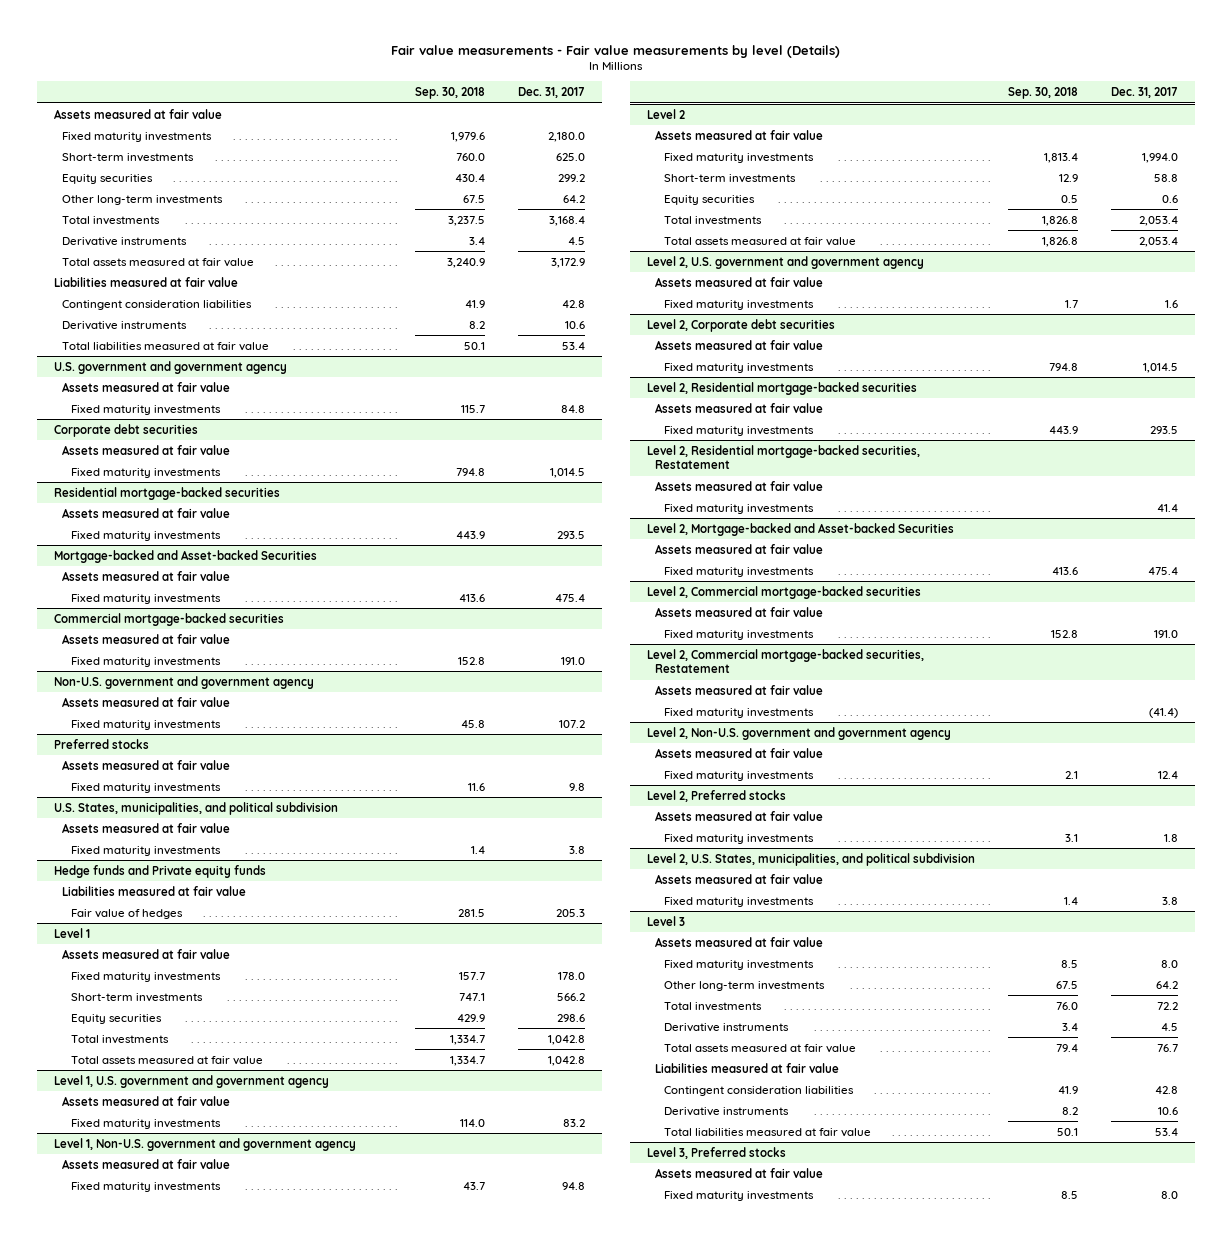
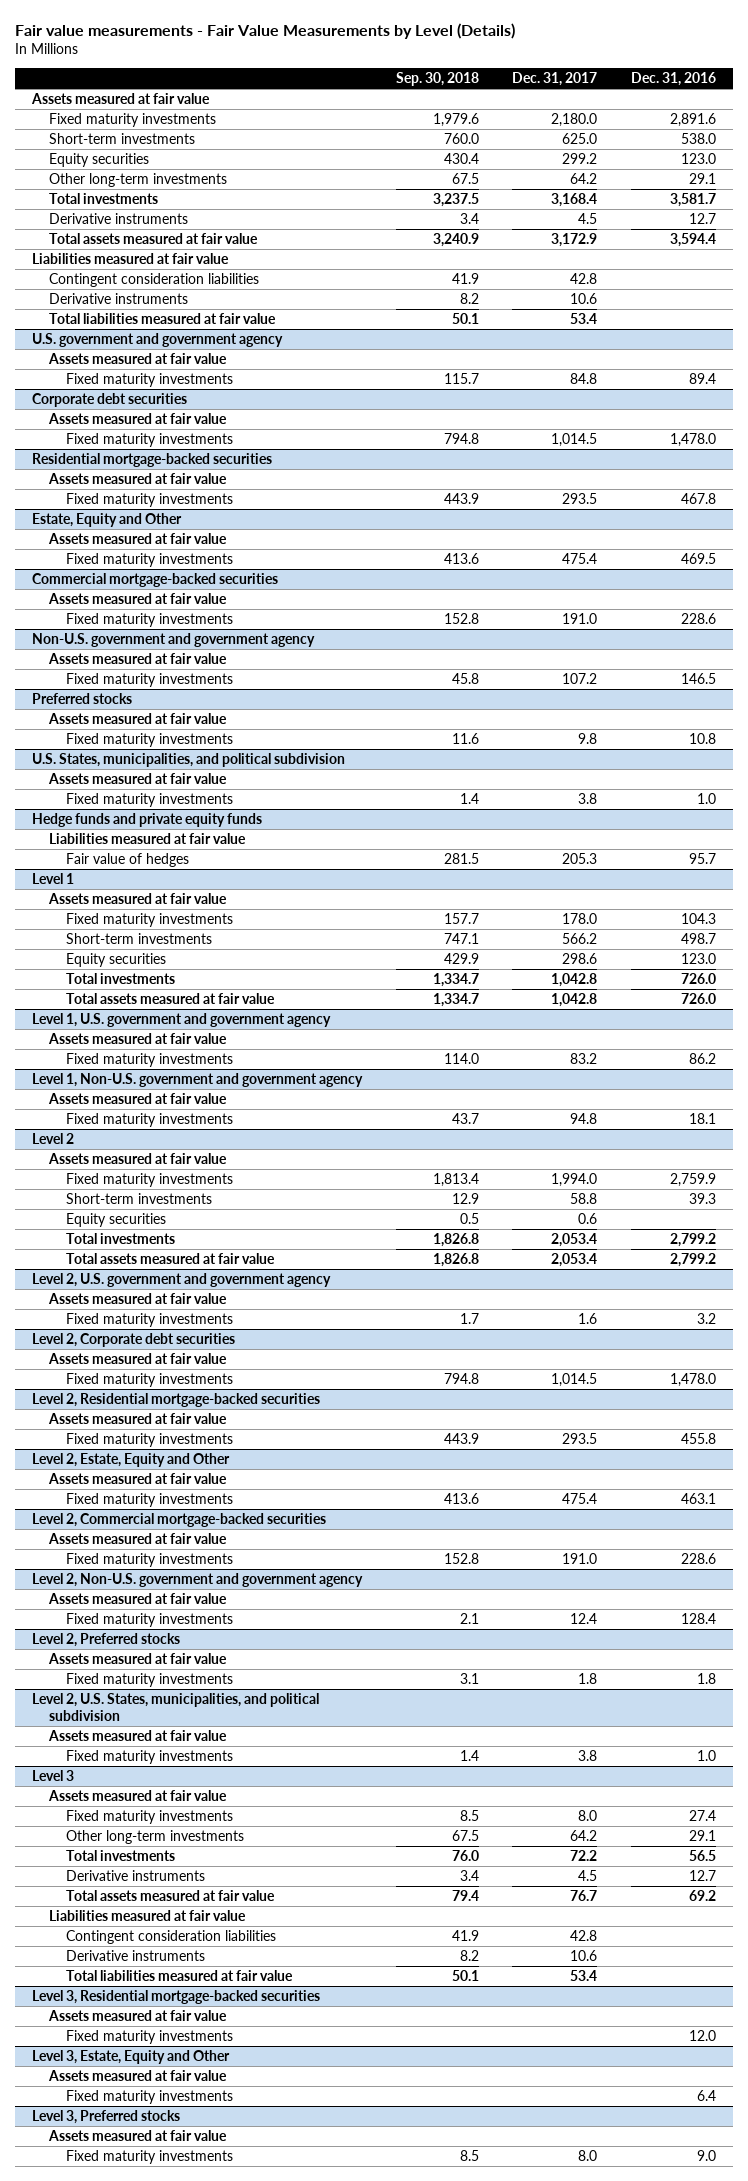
[391,44,841,58] Fair value measurements - Fair value measurements by level (Details) -> [15,23,516,40] Fair value measurements - Fair Value Measurements by Level (Details)
none -> [631,71,717,86] Dec. 31, 2016
[53,549,317,563] Mortgage-backed and Asset-backed Securities -> [31,512,182,527] Estate, Equity and Other
[53,864,266,878] Hedge funds and Private equity funds -> [31,812,262,827] Hedge funds and private equity funds
[646,444,920,470] Level 2, Residential mortgage-backed securities, Restatement -> none
[655,480,824,491] Assets measured at fair value -> none
[663,503,814,514] Fixed maturity investments -> none
[646,522,954,536] Level 2, Mortgage-backed and Asset-backed Securities -> none
none -> [31,1452,230,1467] Level 2, Estate, Equity and Other
[646,648,924,674] Level 2, Commercial mortgage-backed securities, Restatement -> none
[655,684,824,695] Assets measured at fair value -> none
[663,707,814,718] Fixed maturity investments -> none
none -> [31,1989,320,2004] Level 3, Residential mortgage-backed securities
none -> [48,2009,228,2021] Assets measured at fair value
none -> [66,2029,234,2044] Fixed maturity investments
none -> [31,2049,230,2064] Level 3, Estate, Equity and Other
none -> [48,2069,228,2081] Assets measured at fair value
none -> [66,2089,234,2104] Fixed maturity investments

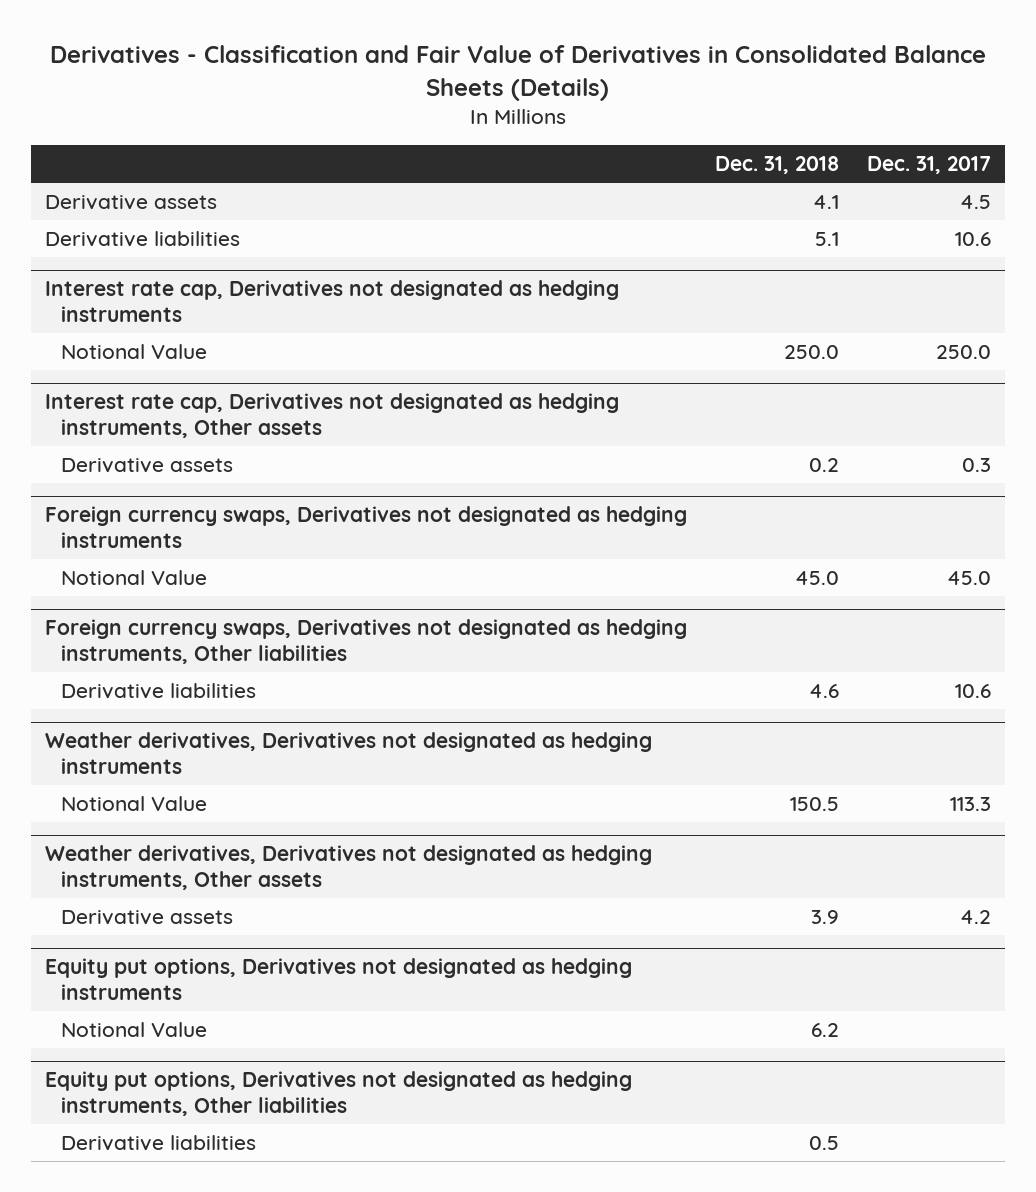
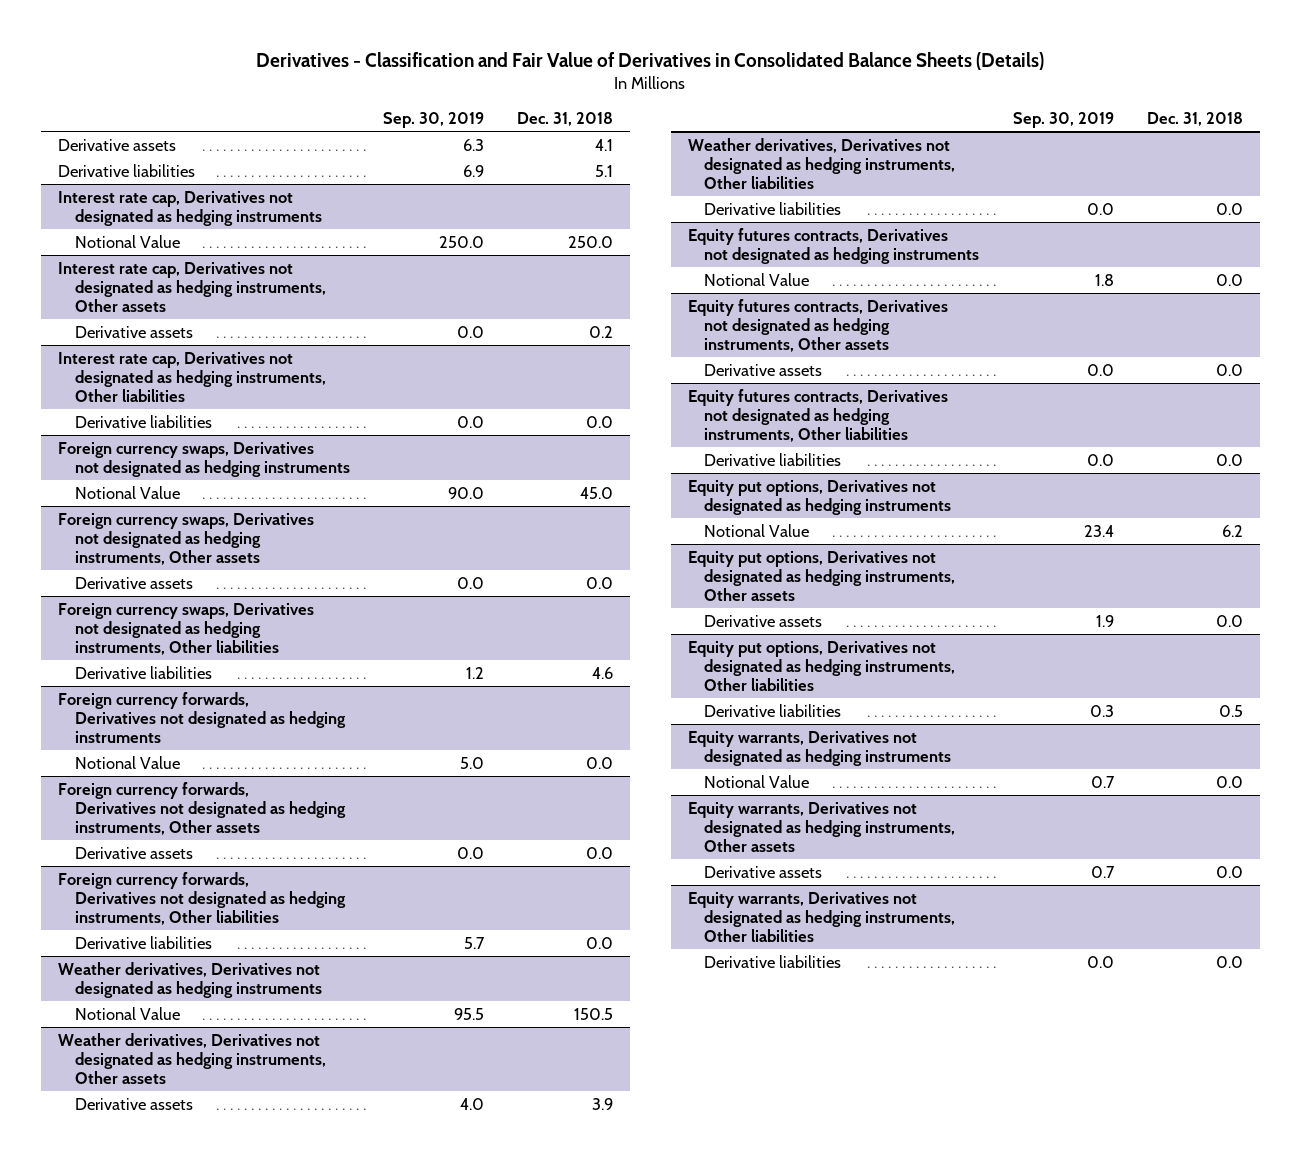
[867,156,992,175] Dec. 31, 2017 -> none
none -> [382,112,484,129] Sep. 30, 2019
none -> [57,351,326,403] Interest rate cap, Derivatives not designated as hedging instruments, Other liabilities
none -> [74,414,212,428] Derivative liabilities
none -> [57,512,314,566] Foreign currency swaps, Derivatives not designated as hedging instruments, Other assets
none -> [74,576,193,589] Derivative assets
none -> [57,691,346,744] Foreign currency forwards, Derivatives not designated as hedging instruments
none -> [74,755,180,769] Notional Value
none -> [57,781,346,836] Foreign currency forwards, Derivatives not designated as hedging instruments, Other assets
none -> [74,846,193,859] Derivative assets
none -> [57,871,346,926] Foreign currency forwards, Derivatives not designated as hedging instruments, Other liabilities
none -> [74,935,212,949] Derivative liabilities
none -> [687,137,956,190] Weather derivatives, Derivatives not designated as hedging instruments, Other liabilities
none -> [704,201,842,215] Derivative liabilities
none -> [687,227,980,264] Equity futures contracts, Derivatives not designated as hedging instruments
none -> [704,272,810,286] Notional Value
none -> [687,298,948,353] Equity futures contracts, Derivatives not designated as hedging instruments, Other assets
none -> [704,363,823,376] Derivative assets
none -> [687,388,948,443] Equity futures contracts, Derivatives not designated as hedging instruments, Other liabilities
none -> [704,452,842,466] Derivative liabilities
none -> [687,550,956,602] Equity put options, Derivatives not designated as hedging instruments, Other assets
none -> [704,614,823,627] Derivative assets
none -> [687,730,952,766] Equity warrants, Derivatives not designated as hedging instruments
none -> [704,774,810,788] Notional Value
none -> [687,801,956,853] Equity warrants, Derivatives not designated as hedging instruments, Other assets
none -> [704,865,823,878] Derivative assets
none -> [687,891,956,943] Equity warrants, Derivatives not designated as hedging instruments, Other liabilities
none -> [704,954,842,968] Derivative liabilities

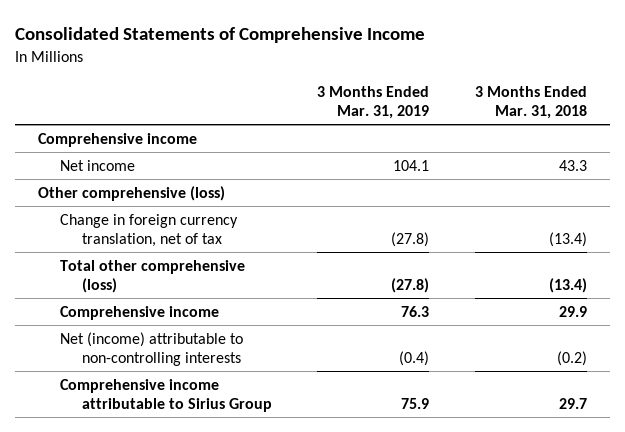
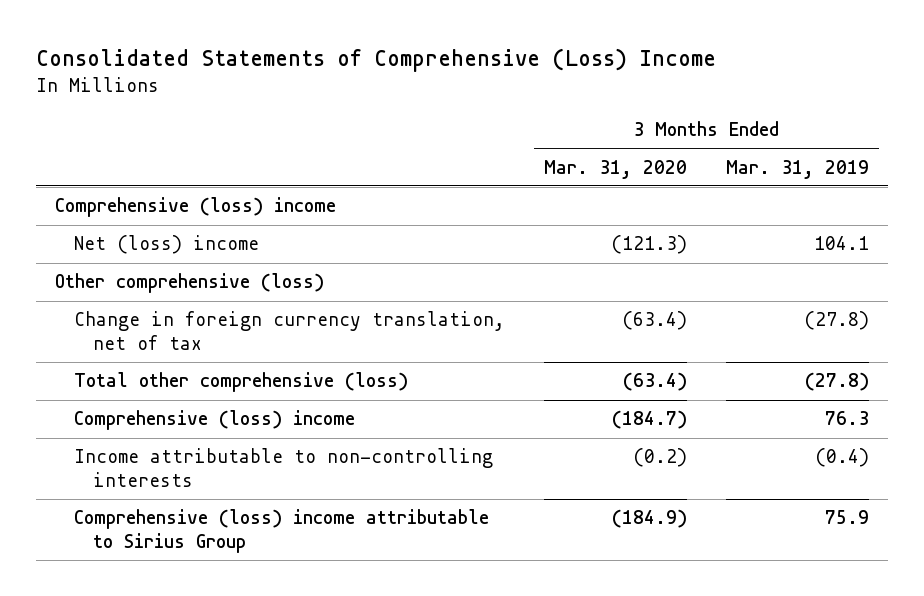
[15,27,426,44] Consolidated Statements of Comprehensive Income -> [35,47,716,72] Consolidated Statements of Comprehensive (Loss) Income
[474,85,587,120] 3 Months Ended Mar. 31, 2018 -> none
none -> [544,159,688,179] Mar. 31, 2020
[38,132,198,147] Comprehensive income -> [55,197,337,218] Comprehensive (loss) income
[59,159,135,171] Net income -> [74,235,260,255] Net (loss) income
[59,305,219,320] Comprehensive income -> [74,410,356,431] Comprehensive (loss) income
[59,331,243,366] Net (income) attributable to non-controlling interests -> [74,448,494,487] Income attributable to non-controlling interests
[59,378,272,412] Comprehensive income attributable to Sirius Group -> [74,509,490,553] Comprehensive (loss) income attributable to Sirius Group

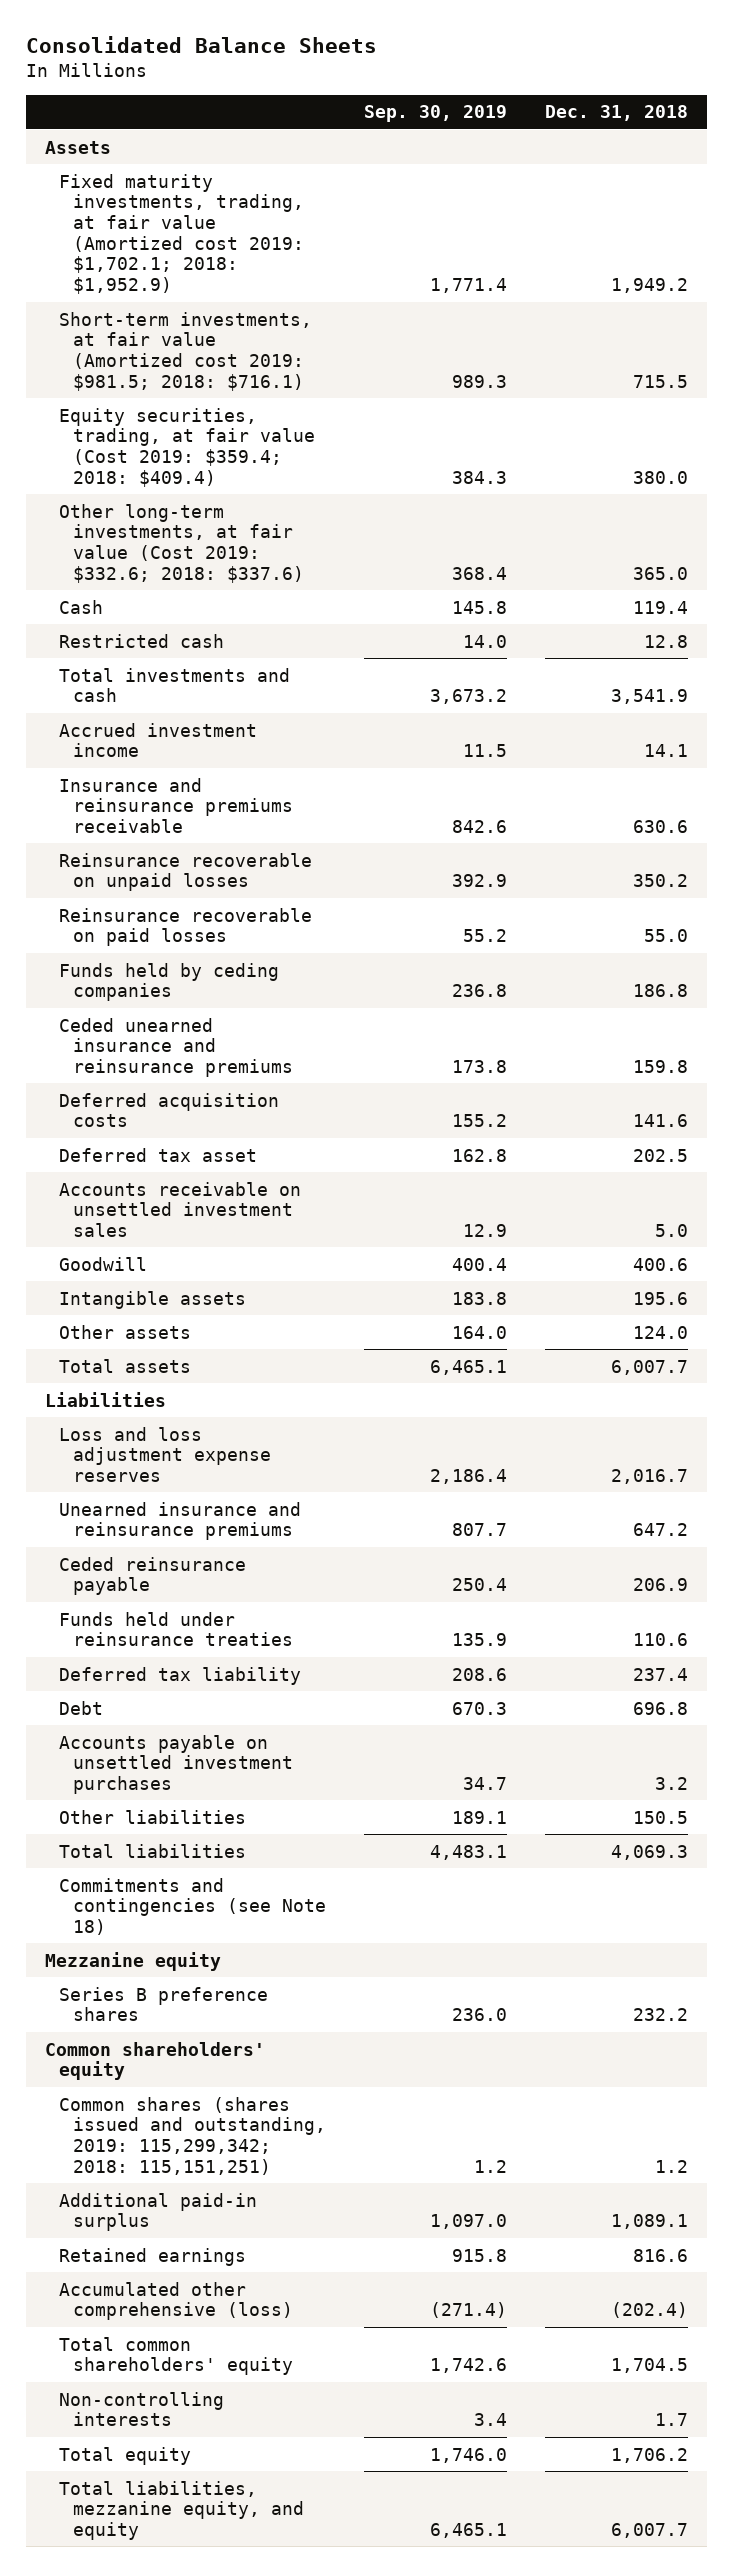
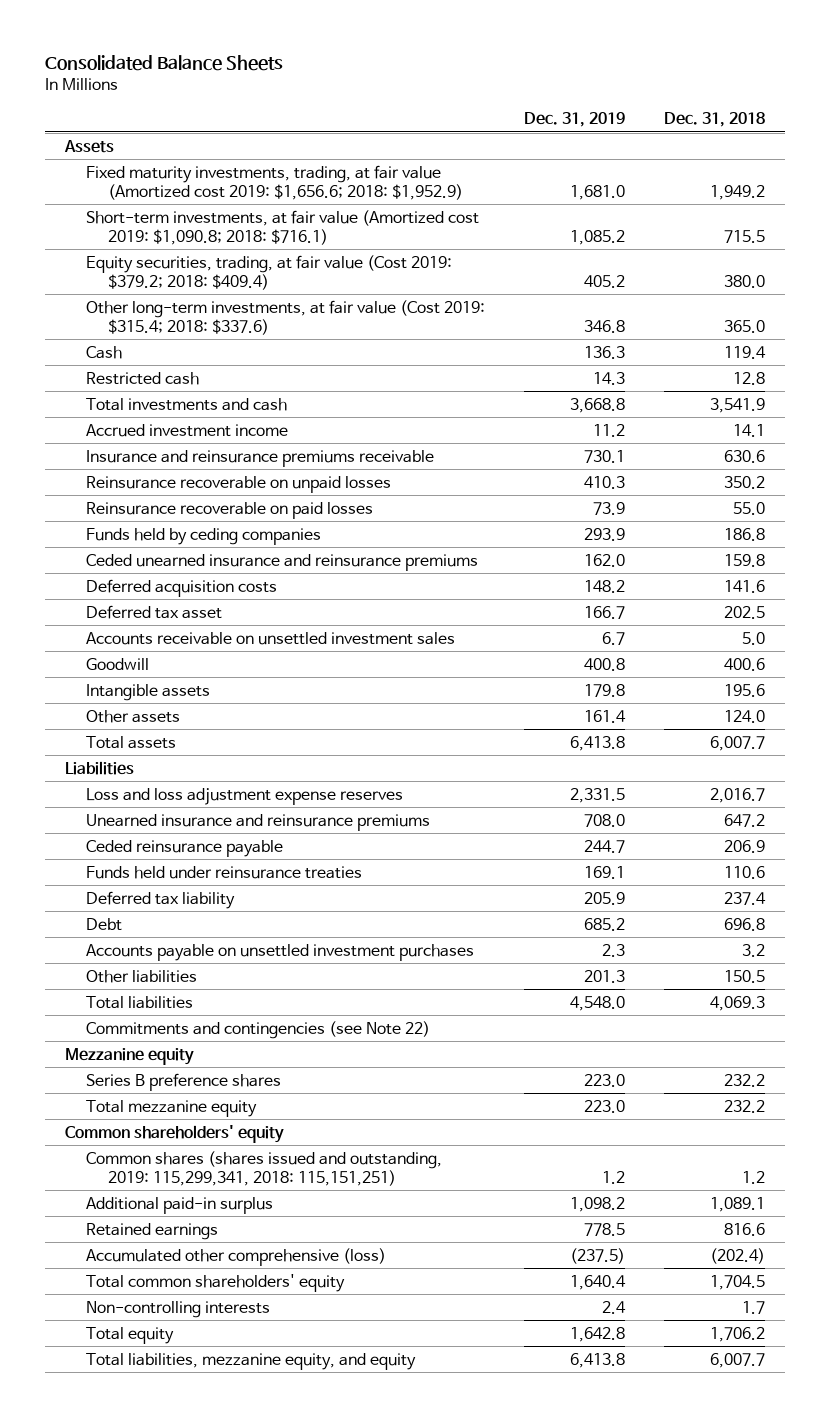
[363,105,507,123] Sep. 30, 2019 -> none
none -> [524,111,626,127] Dec. 31, 2019
[58,173,304,295] Fixed maturity investments, trading, at fair value (Amortized cost 2019: $1,702.1; 2018: $1,952.9) -> [86,164,463,200] Fixed maturity investments, trading, at fair value (Amortized cost 2019: $1,656.6; 2018: $1,952.9)
[58,311,312,391] Short-term investments, at fair value (Amortized cost 2019: $981.5; 2018: $716.1) -> [86,209,480,245] Short-term investments, at fair value (Amortized cost 2019: $1,090.8; 2018: $716.1)
[58,407,315,487] Equity securities, trading, at fair value (Cost 2019: $359.4; 2018: $409.4) -> [86,254,453,290] Equity securities, trading, at fair value (Cost 2019: $379.2; 2018: $409.4)
[58,503,304,583] Other long-term investments, at fair value (Cost 2019: $332.6; 2018: $337.6) -> [86,299,486,335] Other long-term investments, at fair value (Cost 2019: $315.4; 2018: $337.6)
[58,1877,326,1935] Commitments and contingencies (see Note 18) -> [86,1020,431,1039] Commitments and contingencies (see Note 22)
none -> [86,1099,258,1117] Total mezzanine equity
[58,2096,326,2175] Common shares (shares issued and outstanding, 2019: 115,299,342; 2018: 115,151,251) -> [86,1150,443,1186] Common shares (shares issued and outstanding, 2019: 115,299,341, 2018: 115,151,251)

